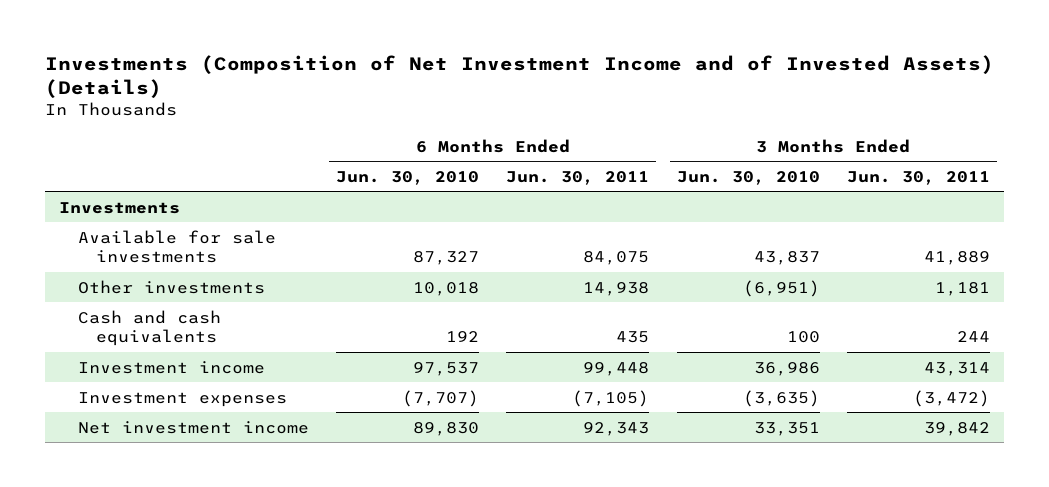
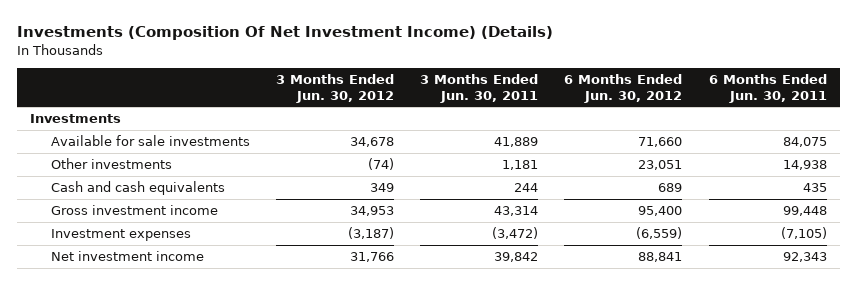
[45,54,995,98] Investments (Composition of Net Investment Income and of Invested Assets) (Details) -> [17,26,554,41] Investments (Composition Of Net Investment Income) (Details)
[335,170,479,185] Jun. 30, 2010 -> none
[676,170,820,185] Jun. 30, 2010 -> none
none -> [275,73,394,103] 3 Months Ended Jun. 30, 2012
none -> [564,73,683,103] 6 Months Ended Jun. 30, 2012
[77,360,265,374] Investment income -> [50,205,218,216] Gross investment income

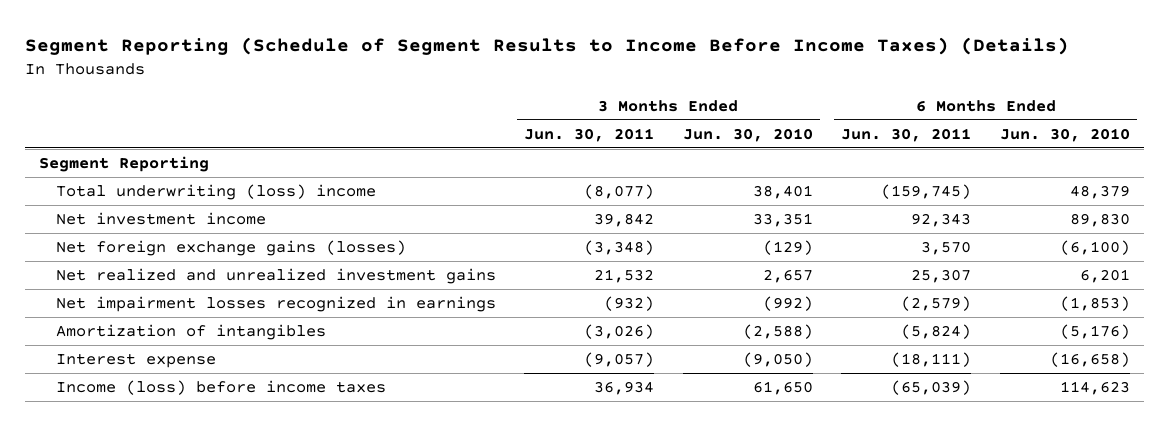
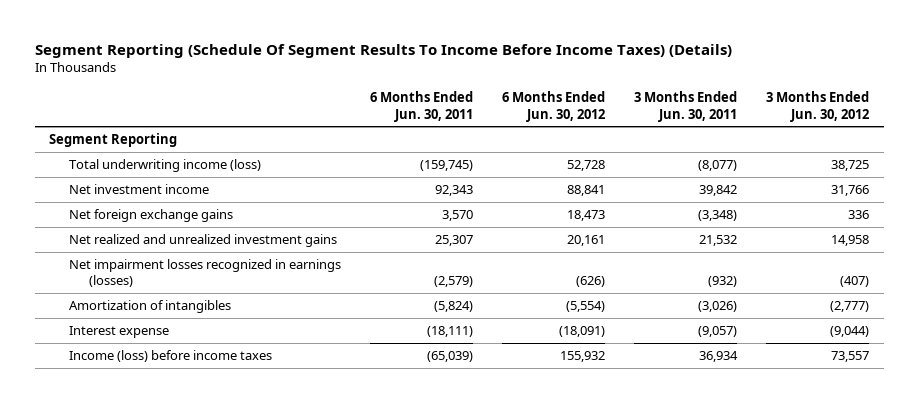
[24,37,1069,56] Segment Reporting (Schedule of Segment Results to Income Before Income Taxes) (Details) -> [34,43,732,58] Segment Reporting (Schedule Of Segment Results To Income Before Income Taxes) (Details)
[682,127,813,142] Jun. 30, 2010 -> none
[999,127,1130,142] Jun. 30, 2010 -> none
none -> [502,91,606,122] 6 Months Ended Jun. 30, 2012
none -> [766,91,870,122] 3 Months Ended Jun. 30, 2012
[55,184,376,201] Total underwriting (loss) income -> [69,159,262,173] Total underwriting income (loss)
[55,240,406,257] Net foreign exchange gains (losses) -> [69,209,234,223] Net foreign exchange gains
[55,296,496,313] Net impairment losses recognized in earnings -> [69,259,342,288] Net impairment losses recognized in earnings (losses)

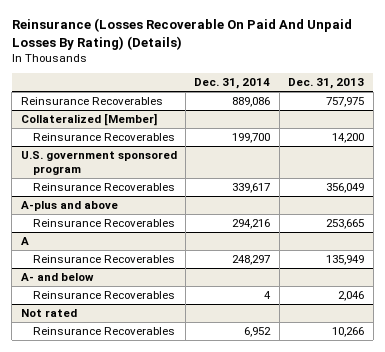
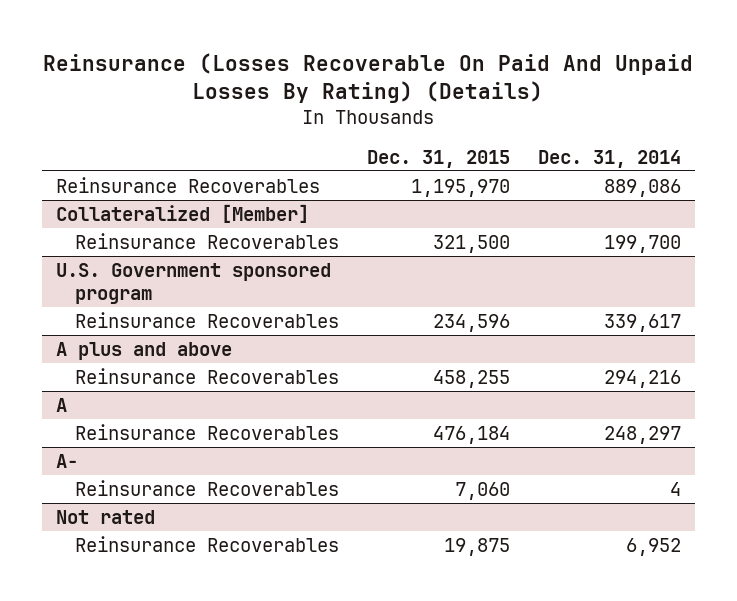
[288,78,365,90] Dec. 31, 2013 -> none
none -> [366,149,510,168] Dec. 31, 2015
[20,150,177,176] U.S. government sponsored program -> [56,262,332,305] U.S. Government sponsored program
[20,200,118,211] A-plus and above -> [56,341,233,360] A plus and above
[20,272,94,281] A- and below -> [56,453,79,468] A-

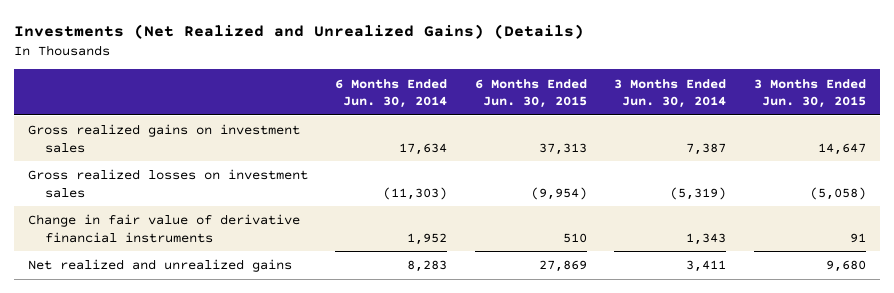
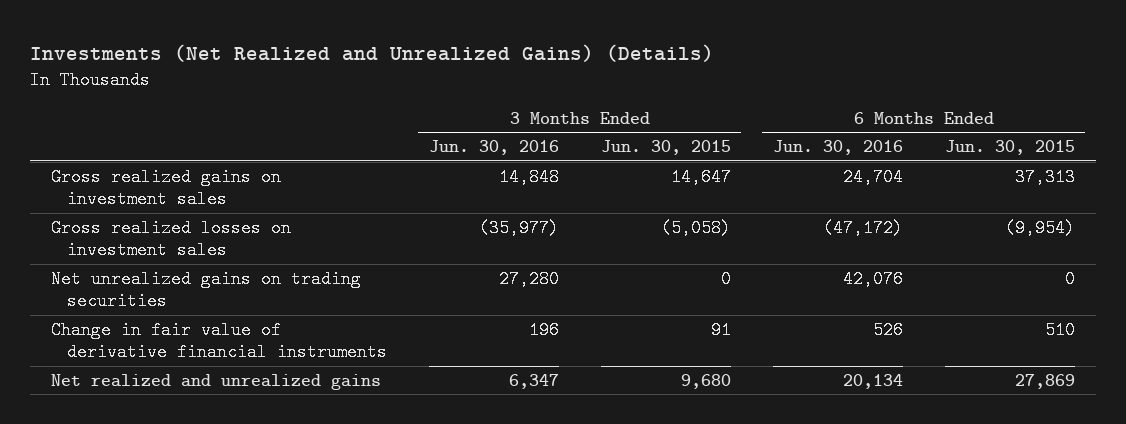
[335,78,448,108] 6 Months Ended Jun. 30, 2014 -> none
[614,78,727,108] 3 Months Ended Jun. 30, 2014 -> none
none -> [428,140,559,156] Jun. 30, 2016
none -> [772,140,903,156] Jun. 30, 2016
none -> [51,270,362,311] Net unrealized gains on trading securities

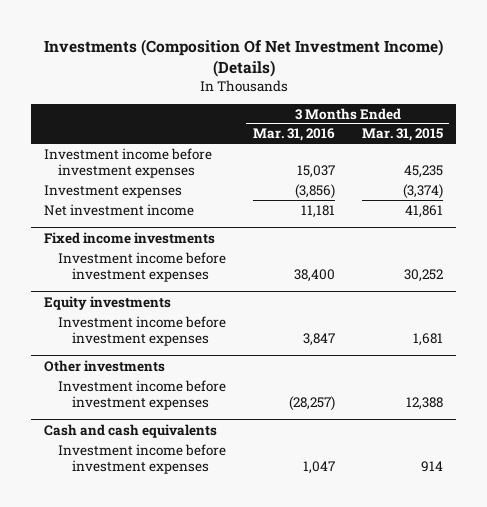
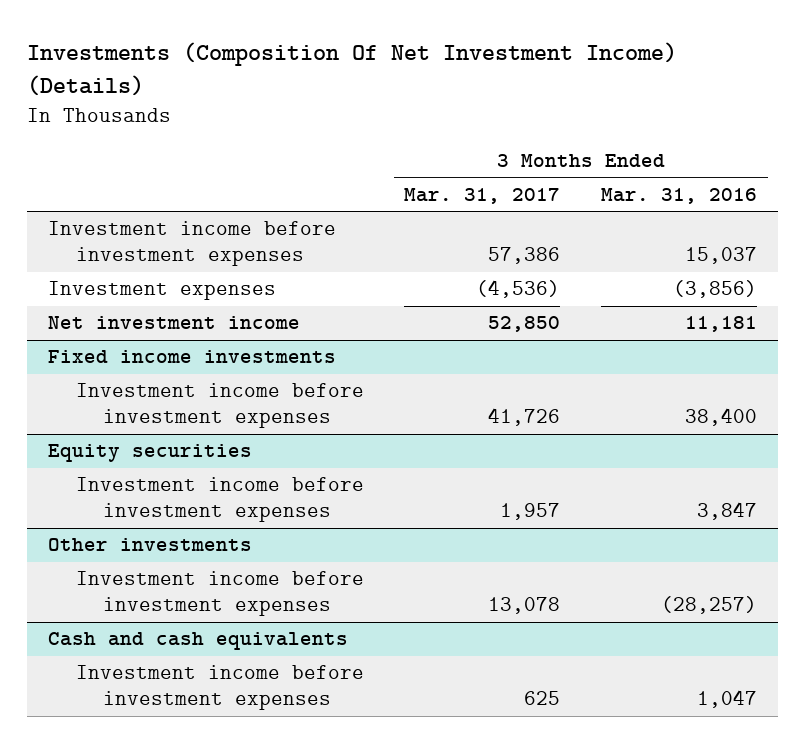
[361,128,443,142] Mar. 31, 2015 -> none
none -> [404,187,561,204] Mar. 31, 2017
[44,295,172,310] Equity investments -> [47,444,252,463] Equity securities

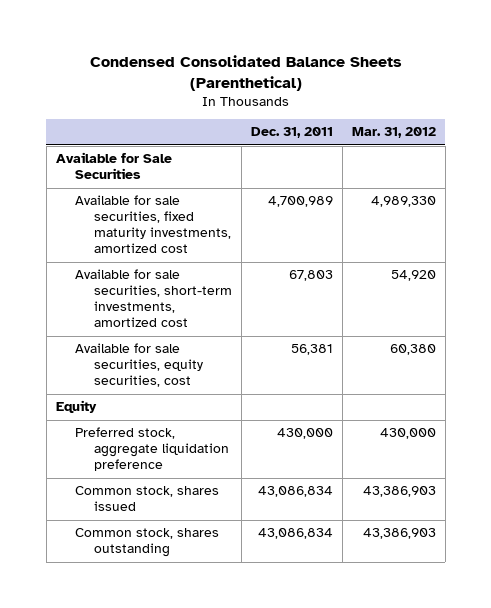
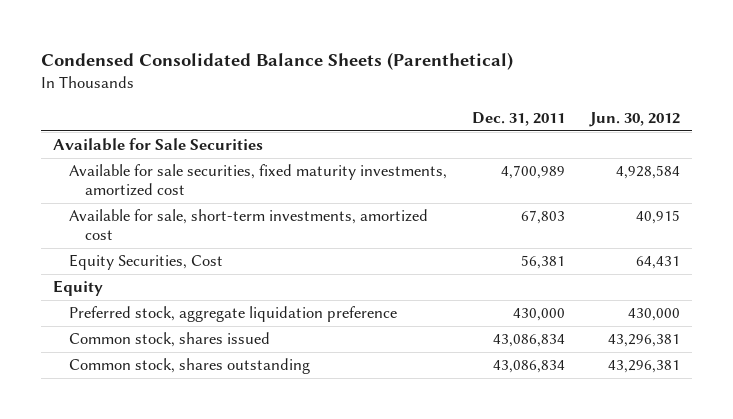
[351,127,436,139] Mar. 31, 2012 -> none
none -> [588,111,680,127] Jun. 30, 2012
[74,269,233,328] Available for sale securities, short-term investments, amortized cost -> [69,209,429,241] Available for sale, short-term investments, amortized cost
[74,343,204,388] Available for sale securities, equity securities, cost -> [69,254,224,271] Equity Securities, Cost

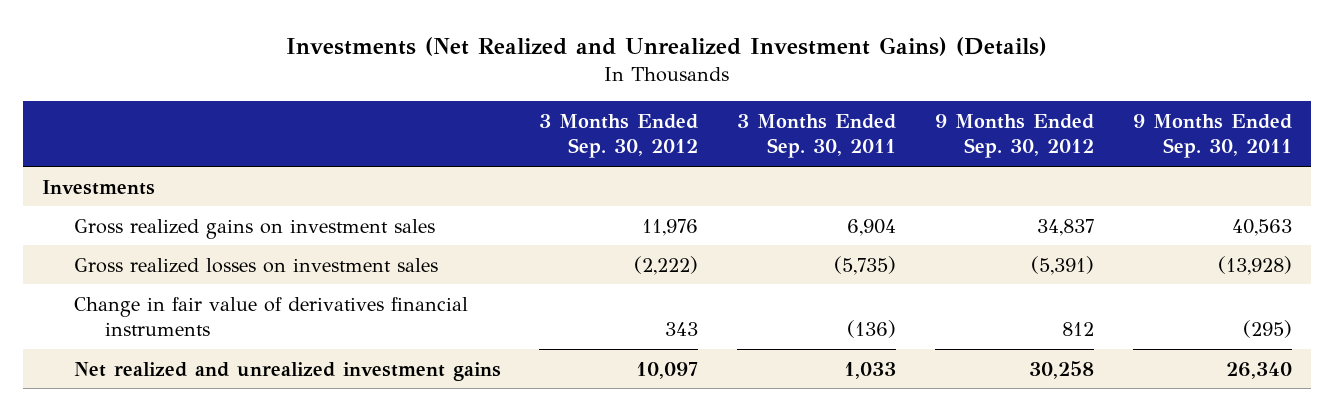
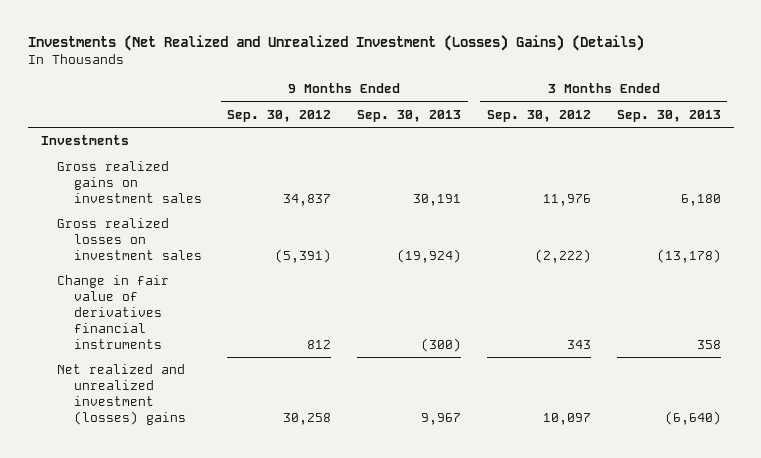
[286,37,1048,57] Investments (Net Realized and Unrealized Investment Gains) (Details) -> [27,34,644,51] Investments (Net Realized and Unrealized Investment (Losses) Gains) (Details)
[737,114,897,159] 3 Months Ended Sep. 30, 2011 -> none
[1132,114,1292,159] 9 Months Ended Sep. 30, 2011 -> none
none -> [357,109,462,122] Sep. 30, 2013
none -> [616,109,721,122] Sep. 30, 2013
[73,361,501,381] Net realized and unrealized investment gains -> [57,364,186,425] Net realized and unrealized investment (losses) gains

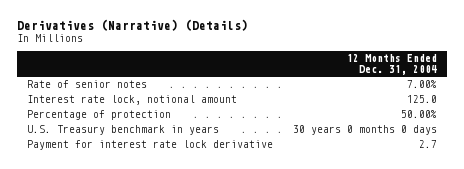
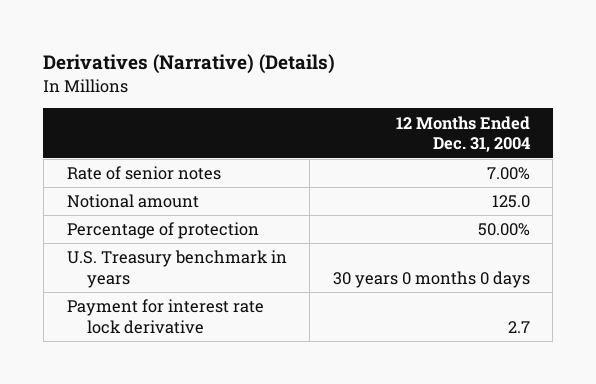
[26,95,237,106] Interest rate lock, notional amount -> [66,194,199,209] Notional amount

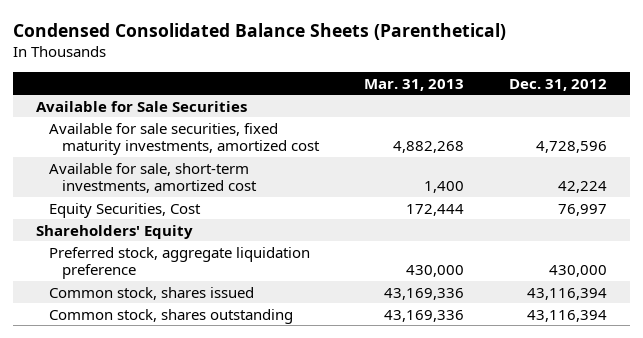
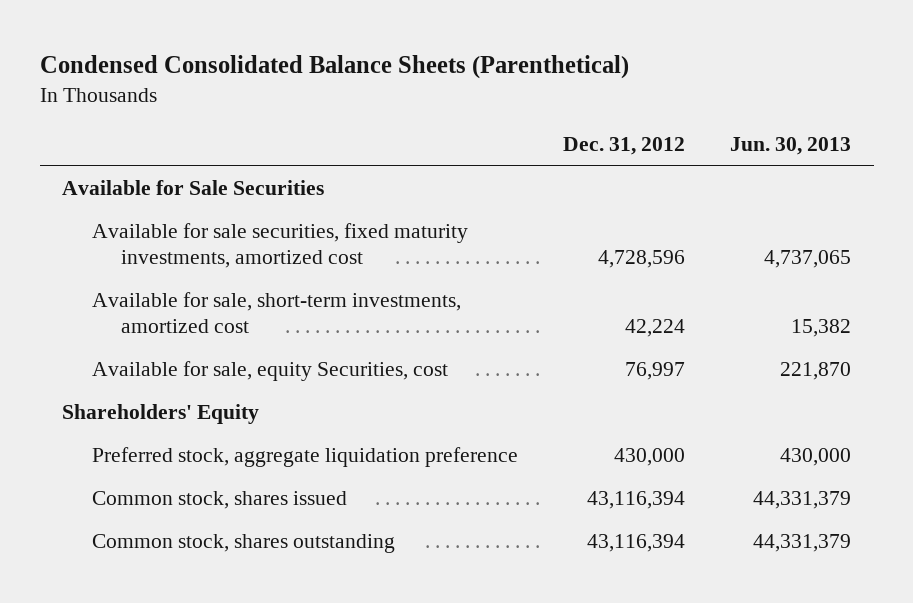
[364,78,465,91] Mar. 31, 2013 -> none
none -> [730,137,852,156] Jun. 30, 2013
[48,202,201,218] Equity Securities, Cost -> [91,361,448,382] Available for sale, equity Securities, cost

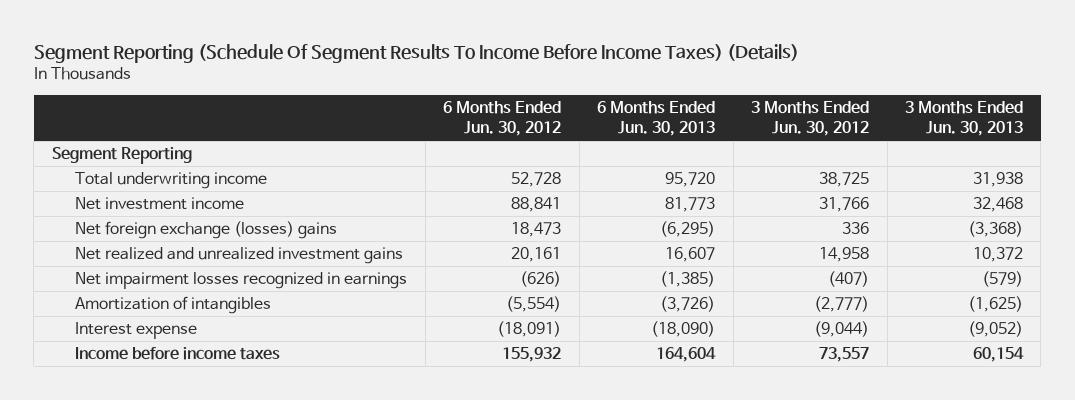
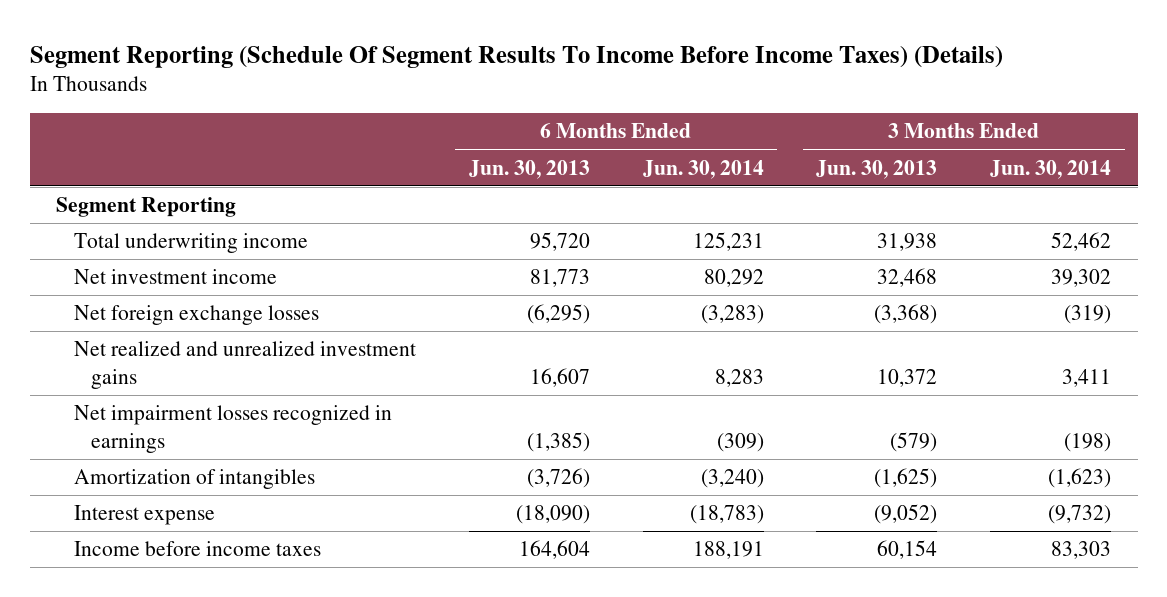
[443,100,562,137] 6 Months Ended Jun. 30, 2012 -> none
[751,100,870,137] 3 Months Ended Jun. 30, 2012 -> none
none -> [642,159,764,179] Jun. 30, 2014
none -> [990,159,1112,179] Jun. 30, 2014
[75,221,338,240] Net foreign exchange (losses) gains -> [73,305,319,326] Net foreign exchange losses

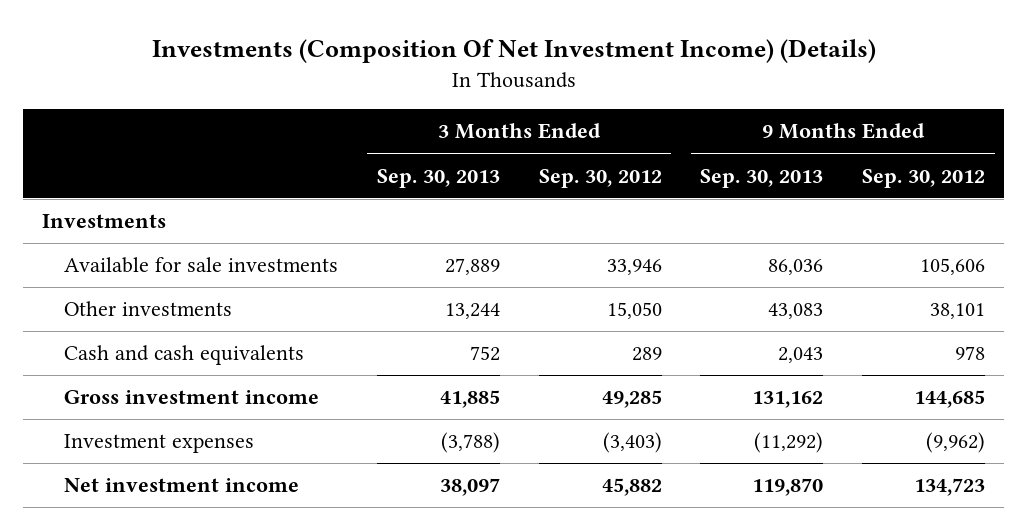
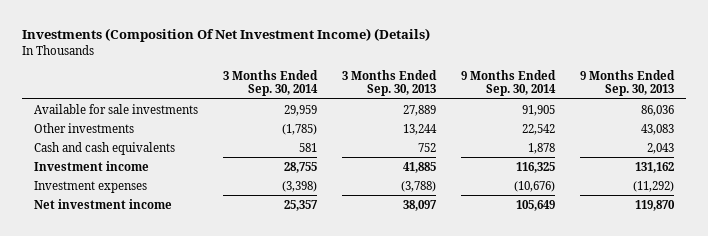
[538,168,662,188] Sep. 30, 2012 -> none
[861,168,985,188] Sep. 30, 2012 -> none
none -> [223,69,319,97] 3 Months Ended Sep. 30, 2014
none -> [460,69,556,97] 9 Months Ended Sep. 30, 2014
[42,214,167,229] Investments -> none
[64,390,320,405] Gross investment income -> [34,160,150,171] Investment income

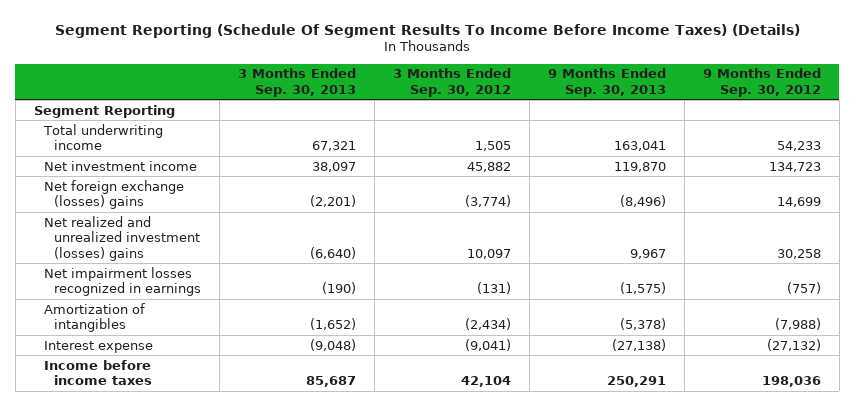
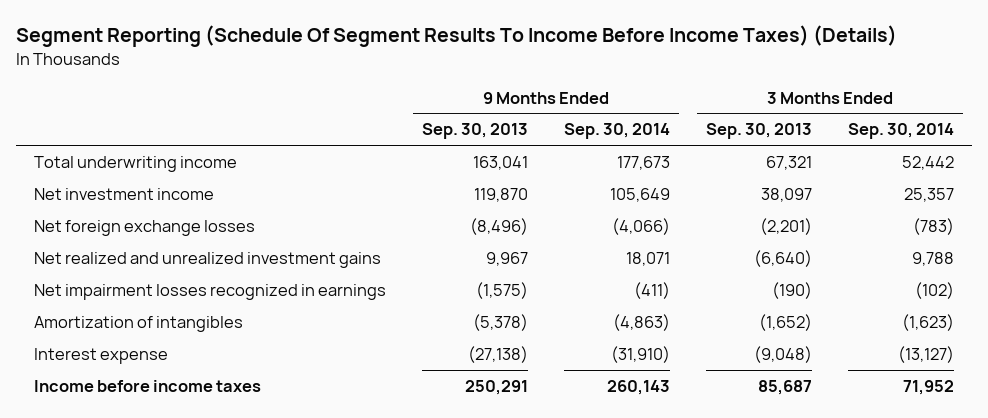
[393,68,512,97] 3 Months Ended Sep. 30, 2012 -> none
[702,68,821,97] 9 Months Ended Sep. 30, 2012 -> none
none -> [563,123,670,140] Sep. 30, 2014
none -> [847,123,954,140] Sep. 30, 2014
[33,104,175,118] Segment Reporting -> none
[44,179,185,210] Net foreign exchange (losses) gains -> [34,220,256,237] Net foreign exchange losses
[44,215,201,261] Net realized and unrealized investment (losses) gains -> [34,252,382,269] Net realized and unrealized investment gains

